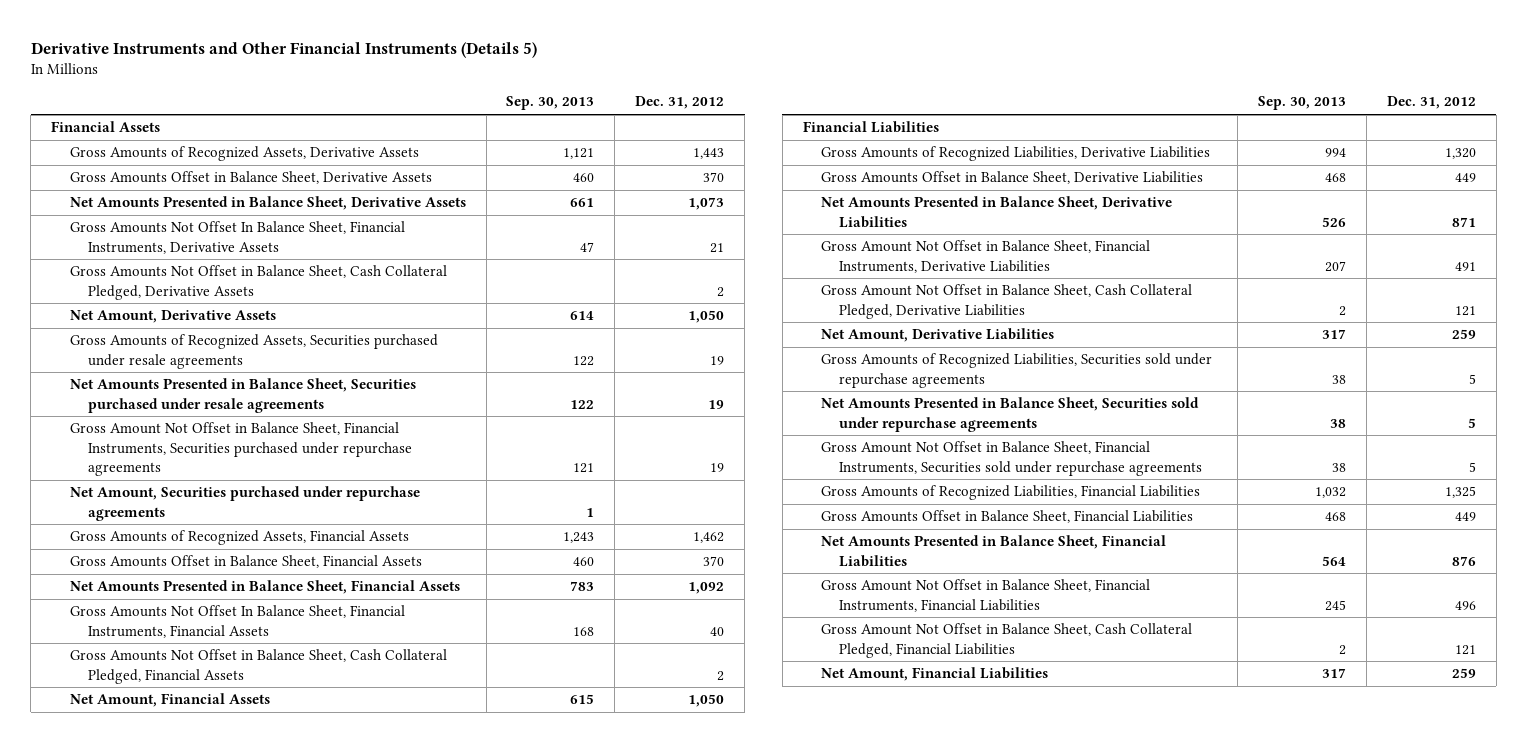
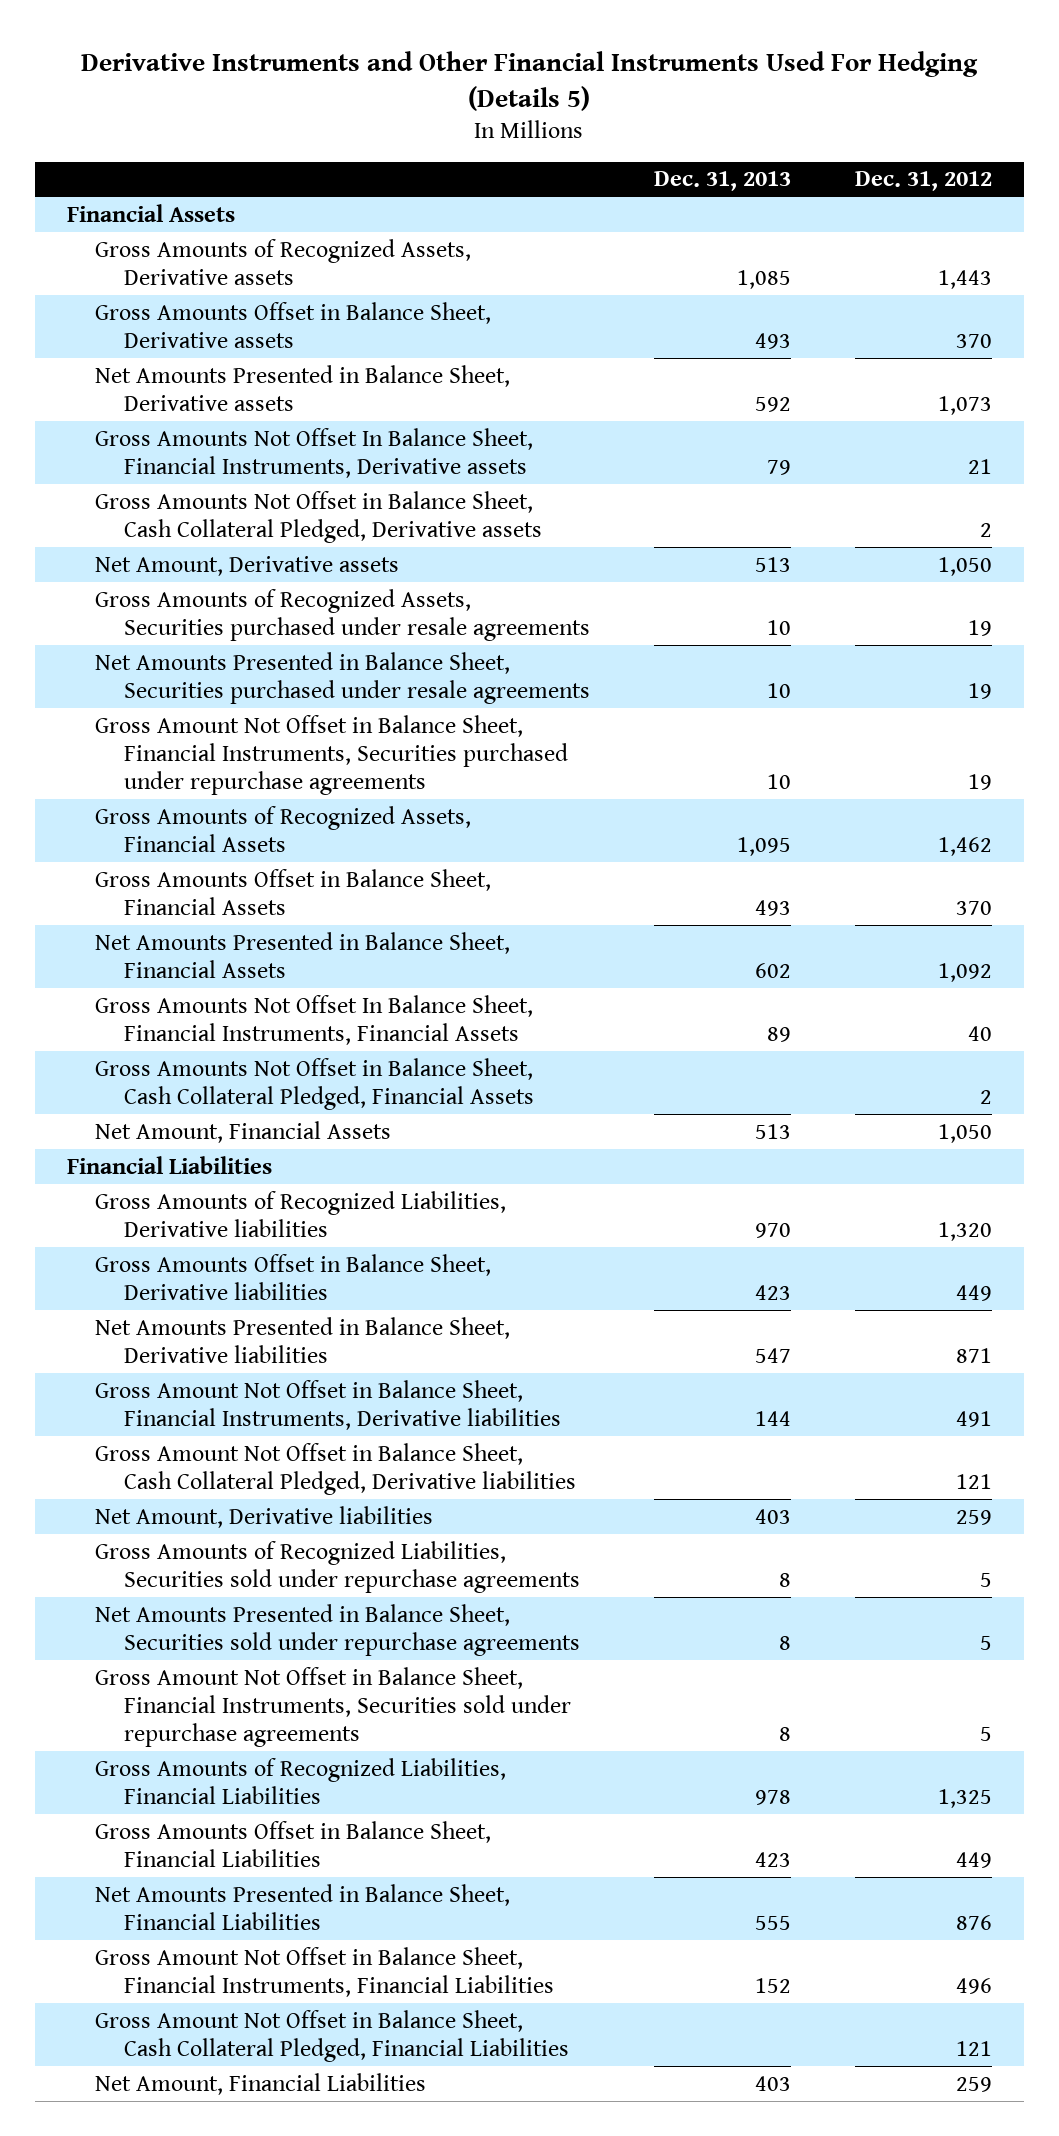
[30,41,537,58] Derivative Instruments and Other Financial Instruments (Details 5) -> [81,50,979,112] Derivative Instruments and Other Financial Instruments Used For Hedging (Details 5)
[506,96,595,111] Sep. 30, 2013 -> none
none -> [653,171,791,192] Dec. 31, 2013
[69,146,419,162] Gross Amounts of Recognized Assets, Derivative Assets -> [95,238,472,285] Gross Amounts of Recognized Assets, Derivative assets
[69,171,432,185] Gross Amounts Offset in Balance Sheet, Derivative Assets -> [95,301,492,348] Gross Amounts Offset in Balance Sheet, Derivative assets
[69,196,466,211] Net Amounts Presented in Balance Sheet, Derivative Assets -> [95,364,511,411] Net Amounts Presented in Balance Sheet, Derivative assets
[69,221,405,254] Gross Amounts Not Offset In Balance Sheet, Financial Instruments, Derivative Assets -> [95,427,534,478] Gross Amounts Not Offset In Balance Sheet, Financial Instruments, Derivative assets
[69,265,447,300] Gross Amounts Not Offset in Balance Sheet, Cash Collateral Pledged, Derivative Assets -> [95,490,542,543] Gross Amounts Not Offset in Balance Sheet, Cash Collateral Pledged, Derivative assets
[69,310,276,324] Net Amount, Derivative Assets -> [95,555,400,576] Net Amount, Derivative assets
[69,486,420,521] Net Amount, Securities purchased under repurchase agreements -> none
[821,146,1211,162] Gross Amounts of Recognized Liabilities, Derivative Liabilities -> [95,1190,507,1237] Gross Amounts of Recognized Liabilities, Derivative liabilities
[821,171,1204,185] Gross Amounts Offset in Balance Sheet, Derivative Liabilities -> [95,1253,492,1300] Gross Amounts Offset in Balance Sheet, Derivative liabilities
[821,196,1173,228] Net Amounts Presented in Balance Sheet, Derivative Liabilities -> [95,1316,511,1363] Net Amounts Presented in Balance Sheet, Derivative liabilities
[821,240,1151,273] Gross Amount Not Offset in Balance Sheet, Financial Instruments, Derivative Liabilities -> [95,1379,561,1430] Gross Amount Not Offset in Balance Sheet, Financial Instruments, Derivative liabilities
[821,284,1193,319] Gross Amount Not Offset in Balance Sheet, Cash Collateral Pledged, Derivative Liabilities -> [95,1442,576,1495] Gross Amount Not Offset in Balance Sheet, Cash Collateral Pledged, Derivative liabilities
[821,328,1055,343] Net Amount, Derivative Liabilities -> [95,1505,434,1528] Net Amount, Derivative liabilities

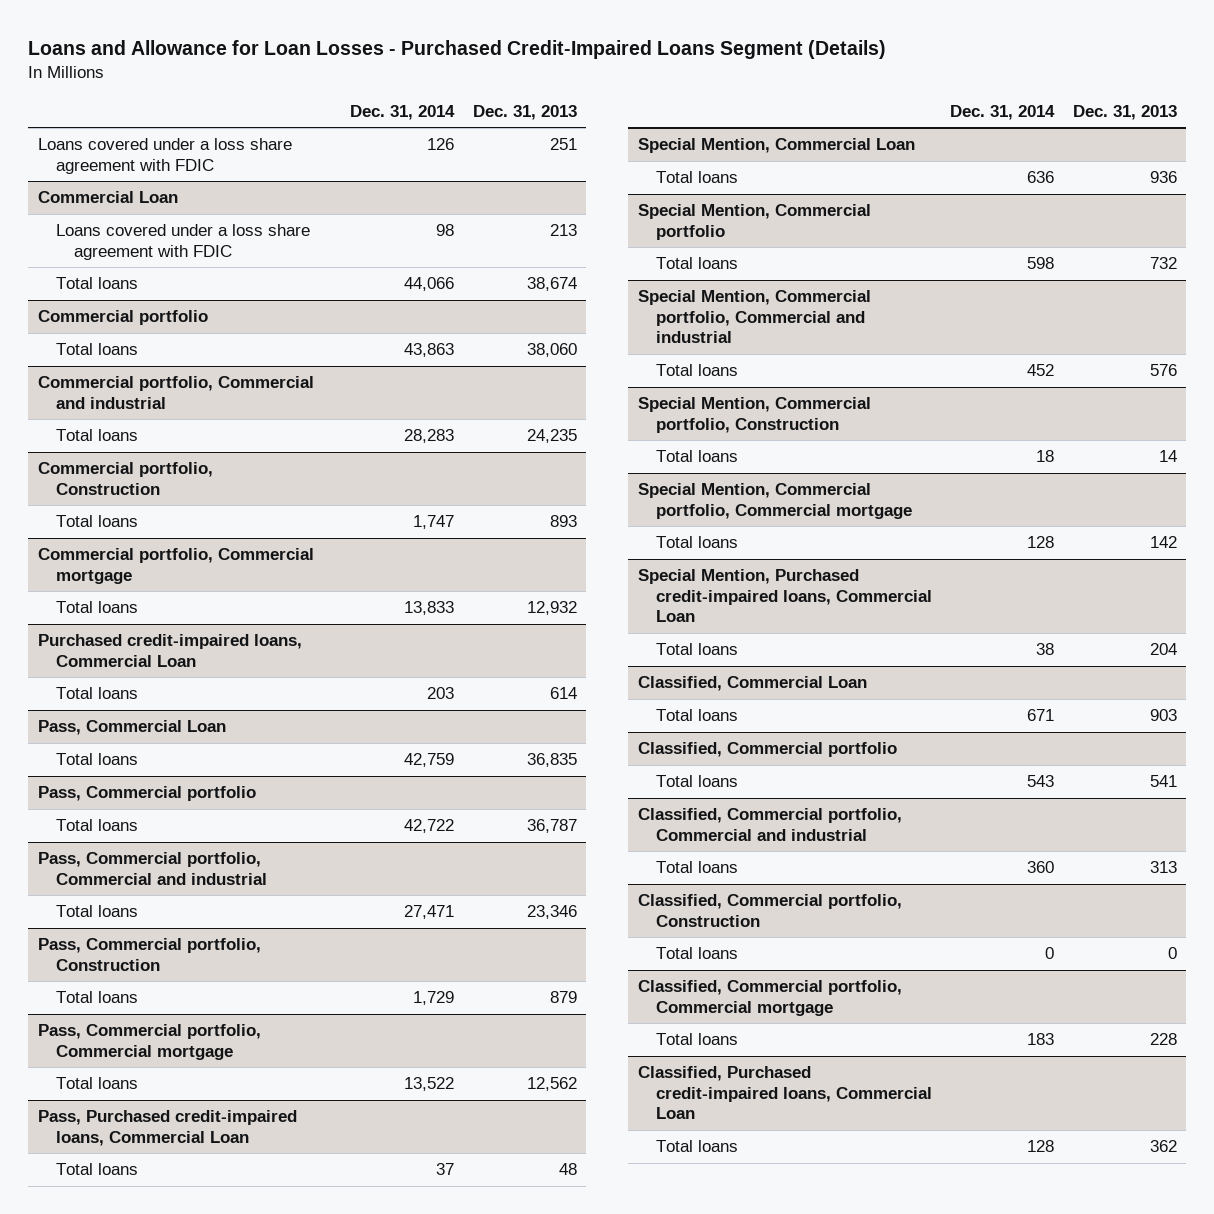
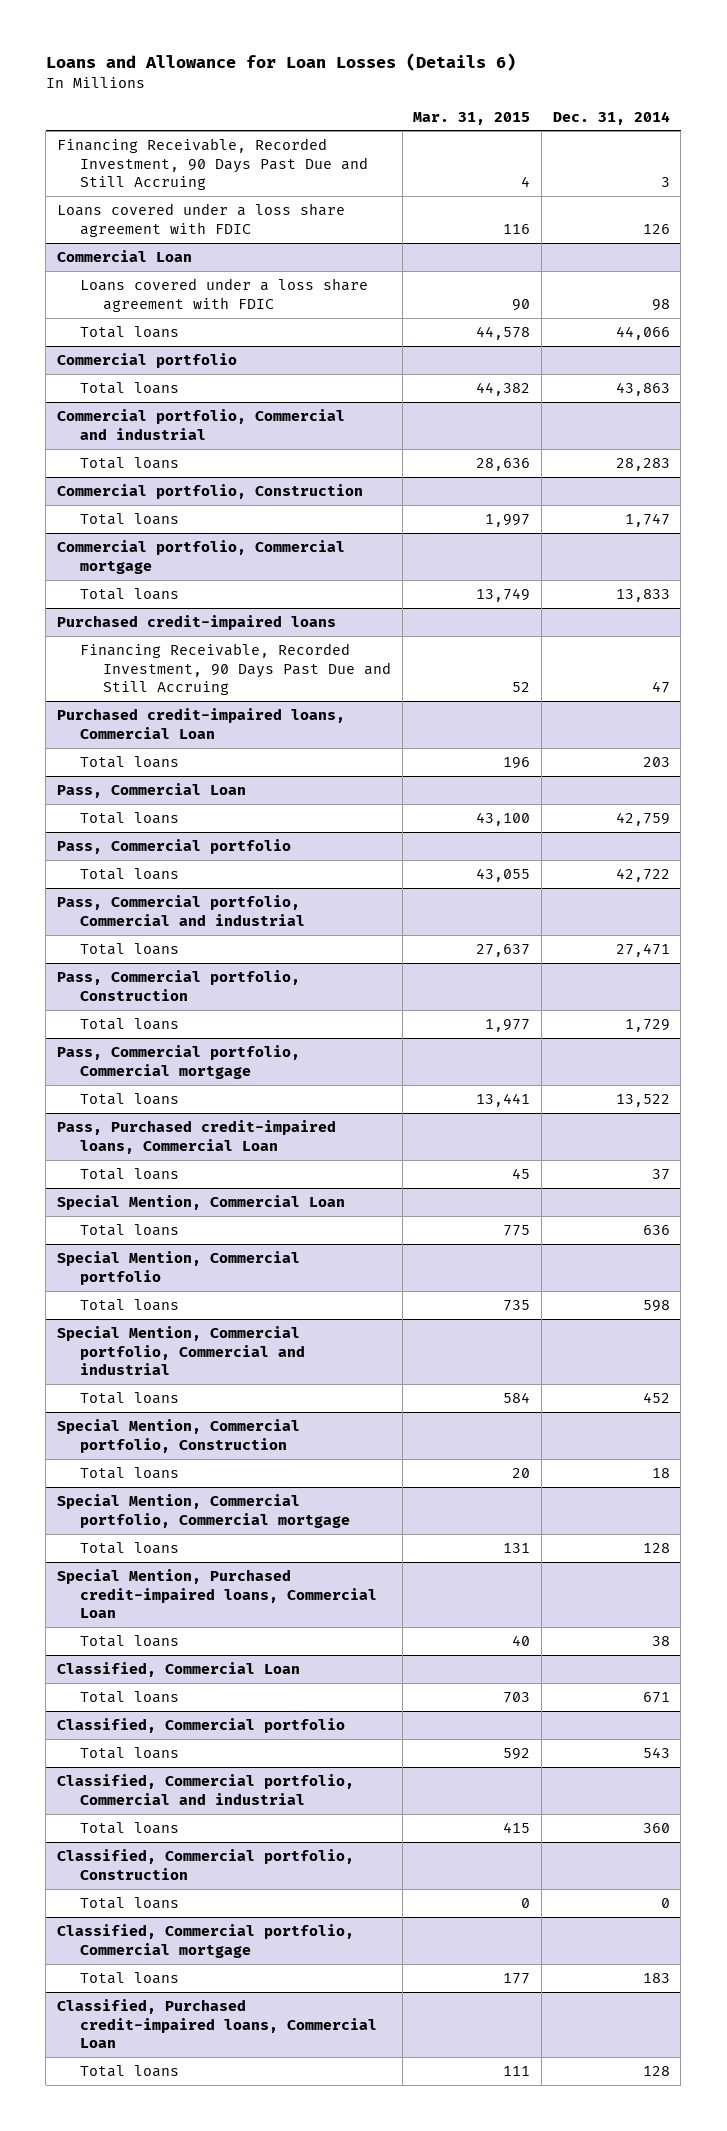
[28,39,887,59] Loans and Allowance for Loan Losses - Purchased Credit-Impaired Loans Segment (Details) -> [45,53,516,72] Loans and Allowance for Loan Losses (Details 6)
[472,104,577,120] Dec. 31, 2013 -> none
none -> [413,111,531,125] Mar. 31, 2015
none -> [56,138,368,191] Financing Receivable, Recorded Investment, 90 Days Past Due and Still Accruing
none -> [56,615,336,631] Purchased credit-impaired loans
none -> [79,643,391,696] Financing Receivable, Recorded Investment, 90 Days Past Due and Still Accruing

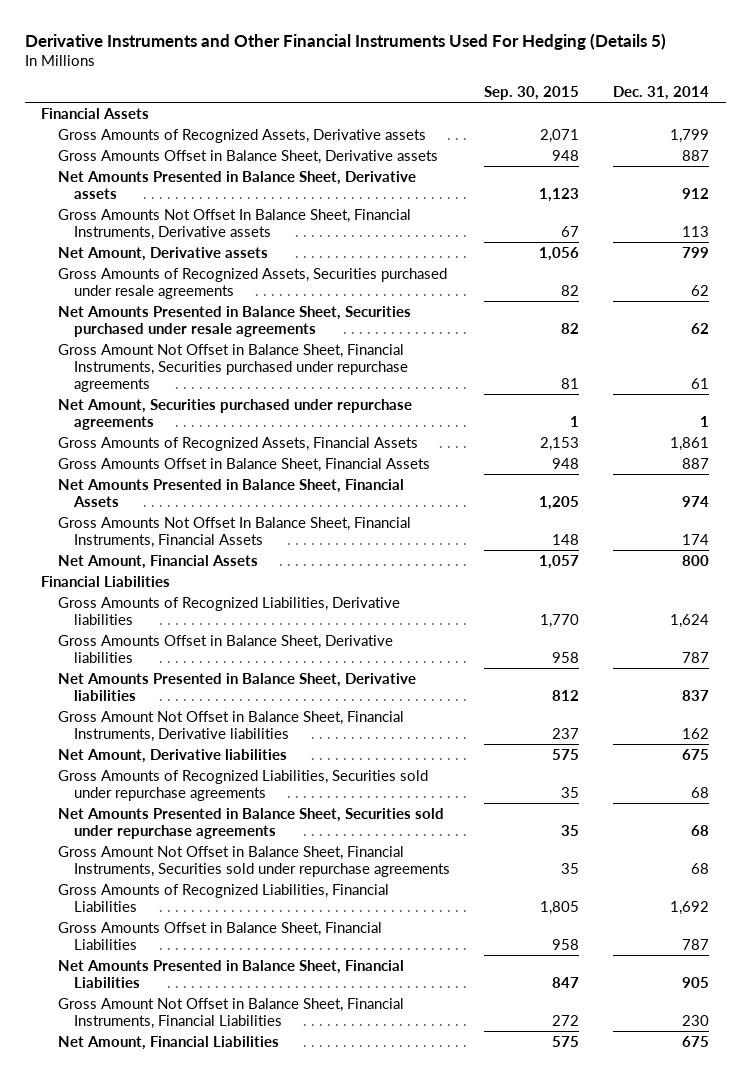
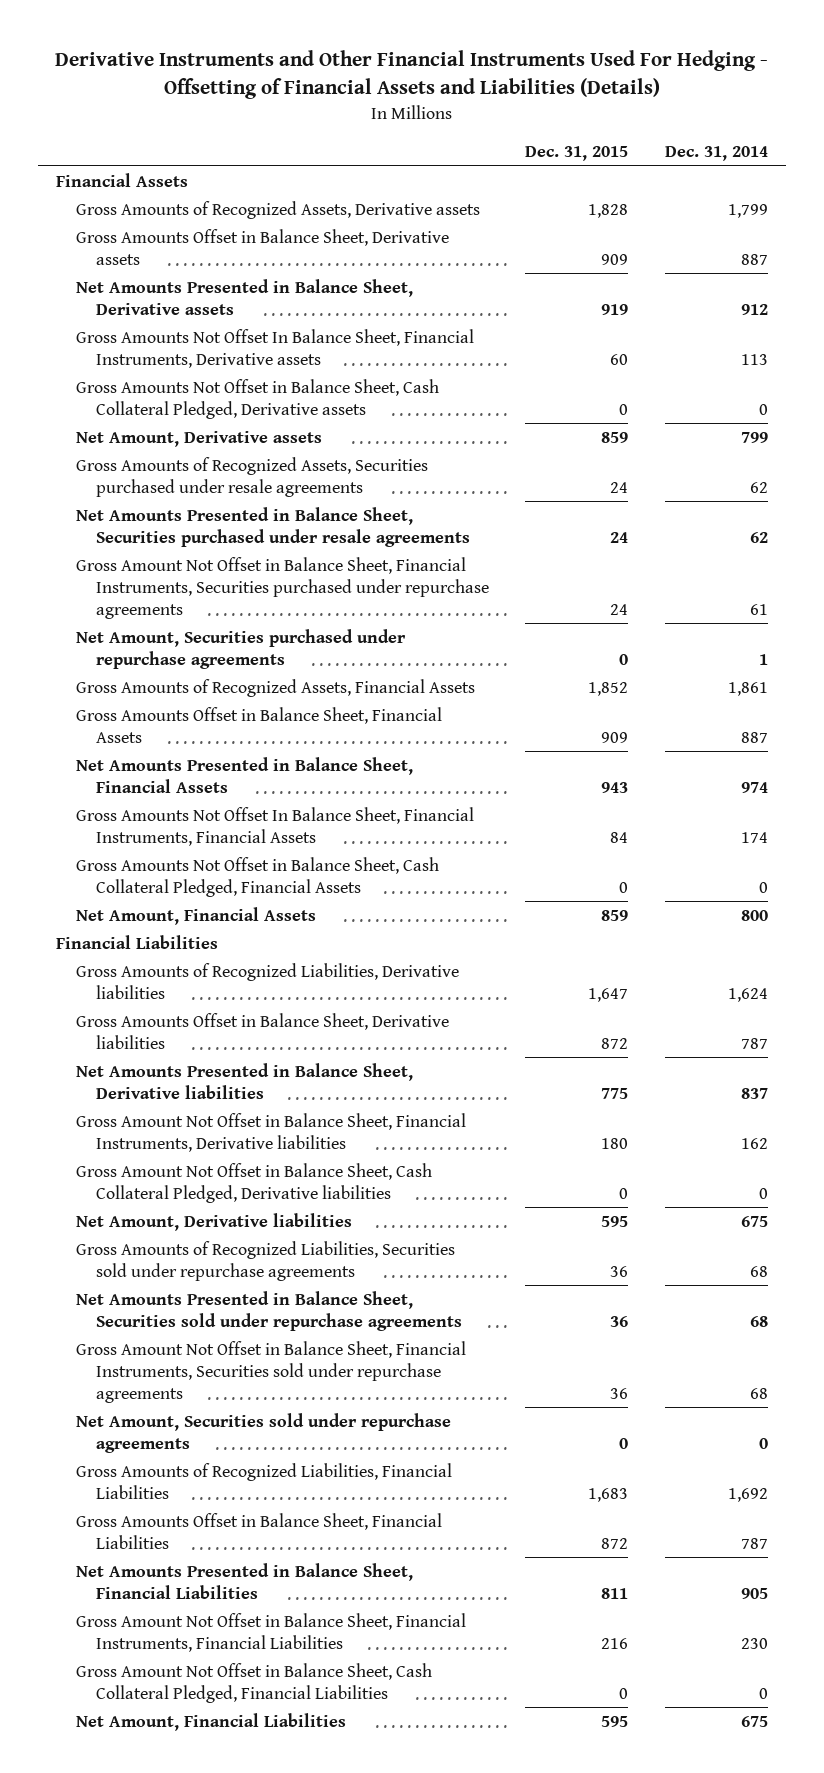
[24,32,666,50] Derivative Instruments and Other Financial Instruments Used For Hedging (Details 5) -> [55,50,769,100] Derivative Instruments and Other Financial Instruments Used For Hedging - Offsetting of Financial Assets and Liabilities (Details)
[484,85,580,100] Sep. 30, 2015 -> none
none -> [525,145,629,161] Dec. 31, 2015
none -> [75,378,439,419] Gross Amounts Not Offset in Balance Sheet, Cash Collateral Pledged, Derivative assets
none -> [75,856,439,897] Gross Amounts Not Offset in Balance Sheet, Cash Collateral Pledged, Financial Assets
none -> [75,1162,432,1203] Gross Amount Not Offset in Balance Sheet, Cash Collateral Pledged, Derivative liabilities
none -> [75,1412,451,1453] Net Amount, Securities sold under repurchase agreements
none -> [75,1662,432,1703] Gross Amount Not Offset in Balance Sheet, Cash Collateral Pledged, Financial Liabilities

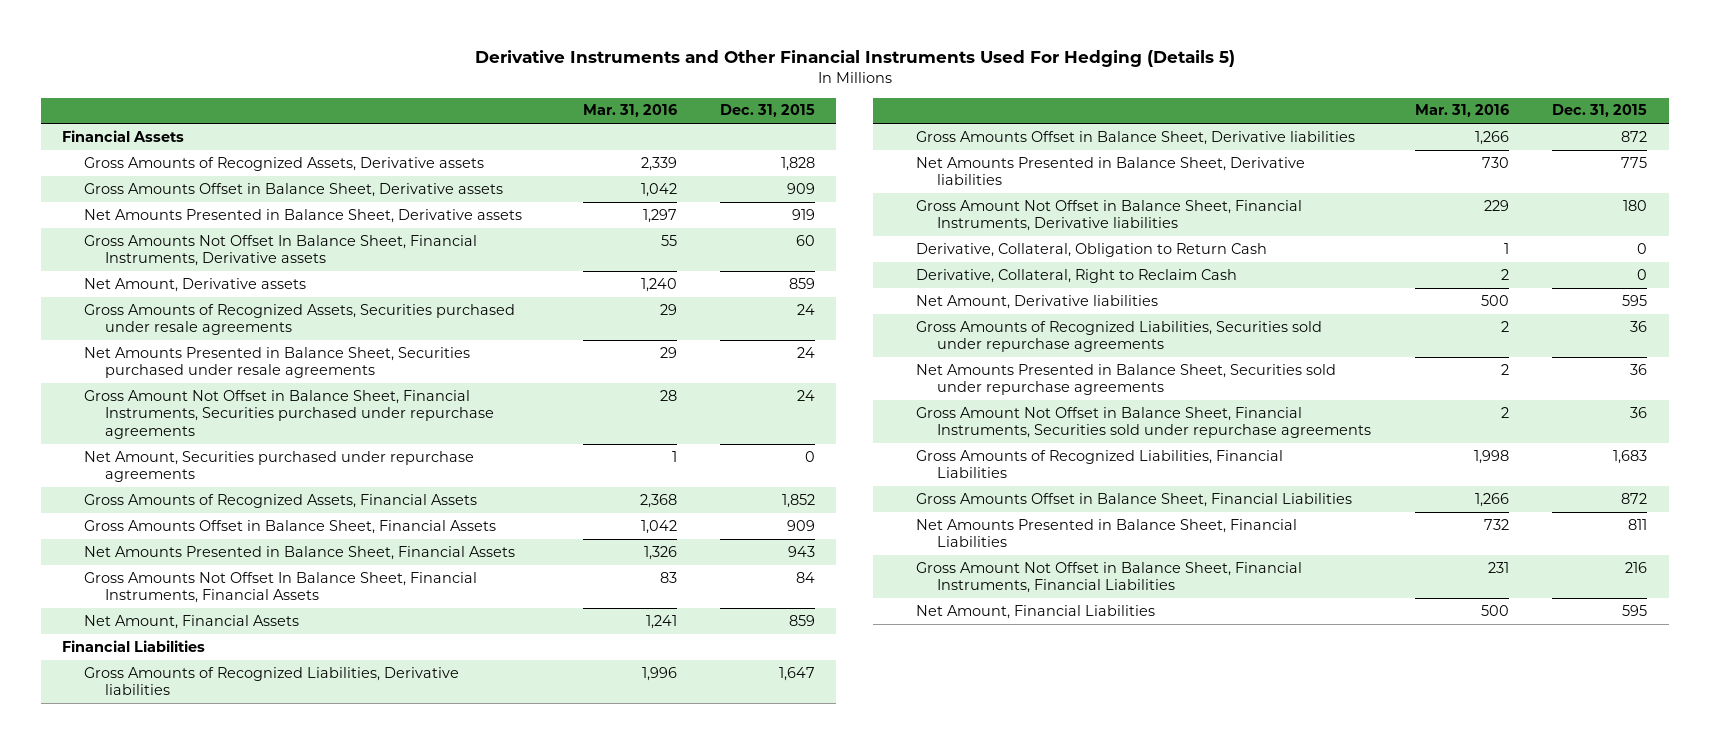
[55,50,769,100] Derivative Instruments and Other Financial Instruments Used For Hedging - Offsetting of Financial Assets and Liabilities (Details) -> [474,50,1235,68] Derivative Instruments and Other Financial Instruments Used For Hedging (Details 5)
[664,145,768,161] Dec. 31, 2014 -> none
none -> [582,104,677,118] Mar. 31, 2016
[75,378,439,419] Gross Amounts Not Offset in Balance Sheet, Cash Collateral Pledged, Derivative assets -> none
[75,856,439,897] Gross Amounts Not Offset in Balance Sheet, Cash Collateral Pledged, Financial Assets -> none
none -> [915,242,1267,257] Derivative, Collateral, Obligation to Return Cash
[75,1162,432,1203] Gross Amount Not Offset in Balance Sheet, Cash Collateral Pledged, Derivative liabilities -> [915,268,1237,283] Derivative, Collateral, Right to Reclaim Cash
[75,1412,451,1453] Net Amount, Securities sold under repurchase agreements -> none
[75,1662,432,1703] Gross Amount Not Offset in Balance Sheet, Cash Collateral Pledged, Financial Liabilities -> none

